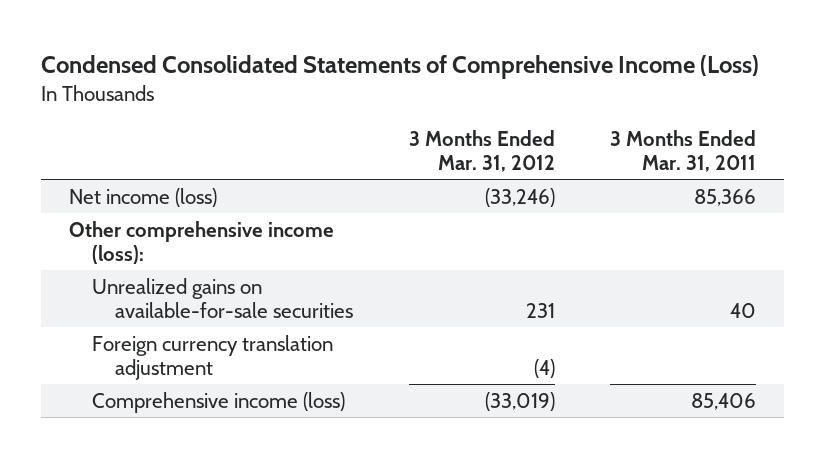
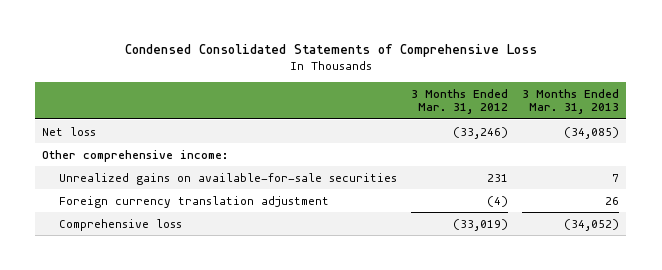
[40,54,759,79] Condensed Consolidated Statements of Comprehensive Income (Loss) -> [124,43,537,57] Condensed Consolidated Statements of Comprehensive Loss
[610,129,757,172] 3 Months Ended Mar. 31, 2011 -> none
none -> [522,88,620,115] 3 Months Ended Mar. 31, 2013
[68,187,217,207] Net income (loss) -> [42,126,97,136] Net loss
[68,220,334,264] Other comprehensive income (loss): -> [42,149,229,162] Other comprehensive income:
[91,391,345,413] Comprehensive income (loss) -> [58,218,182,231] Comprehensive loss

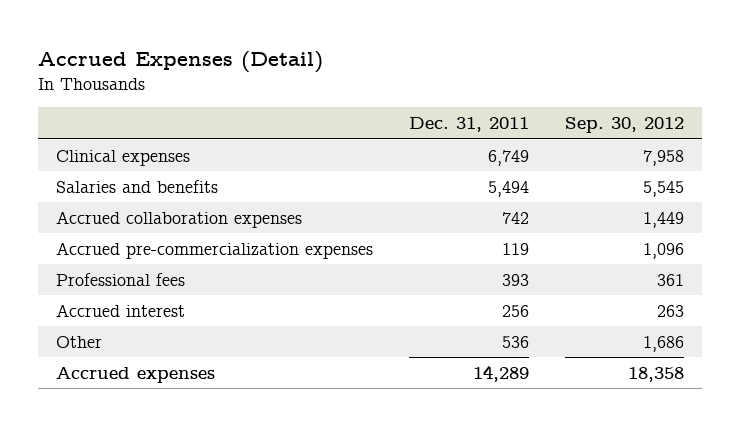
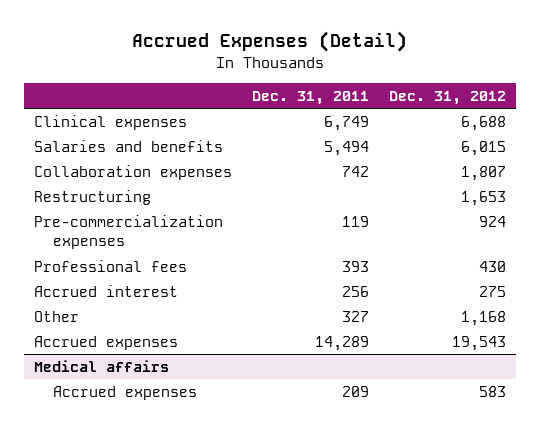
[565,117,685,134] Sep. 30, 2012 -> none
none -> [389,90,507,105] Dec. 31, 2012
[55,210,302,228] Accrued collaboration expenses -> [33,165,232,181] Collaboration expenses
none -> [33,190,151,206] Restructuring
[55,241,373,259] Accrued pre-commercialization expenses -> [33,215,223,250] Pre-commercialization expenses
[502,335,530,348] 536 -> [342,311,370,323] 327
none -> [33,360,169,373] Medical affairs
none -> [53,386,198,401] Accrued expenses

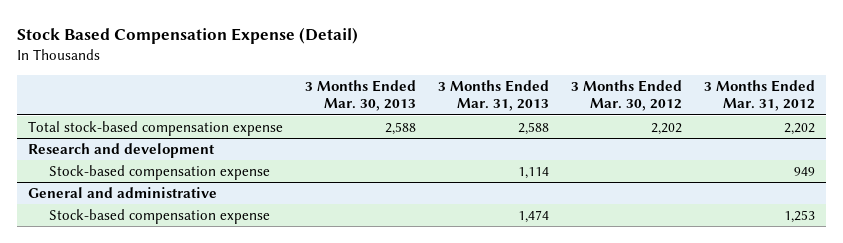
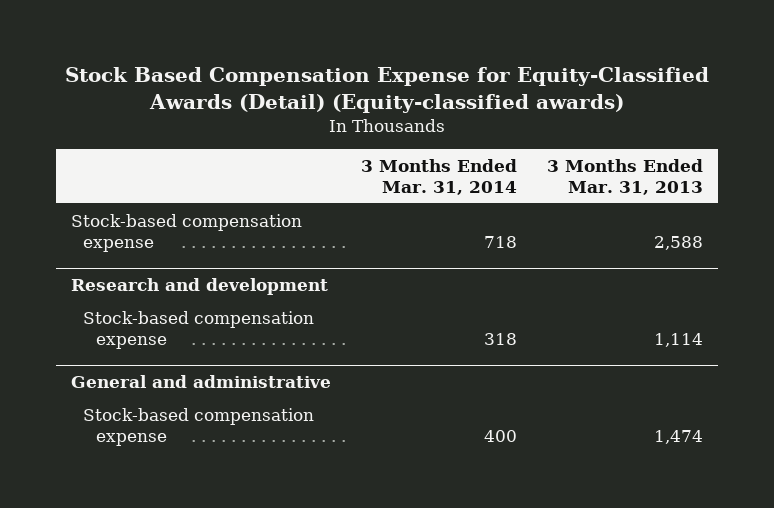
[17,27,359,45] Stock Based Compensation Expense (Detail) -> [65,67,710,113] Stock Based Compensation Expense for Equity-Classified Awards (Detail) (Equity-classified awards)
[304,80,416,112] 3 Months Ended Mar. 30, 2013 -> none
[570,80,682,112] 3 Months Ended Mar. 30, 2012 -> none
[703,80,815,112] 3 Months Ended Mar. 31, 2012 -> none
none -> [361,158,518,195] 3 Months Ended Mar. 31, 2014
[28,120,284,136] Total stock-based compensation expense -> [70,213,302,252] Stock-based compensation expense

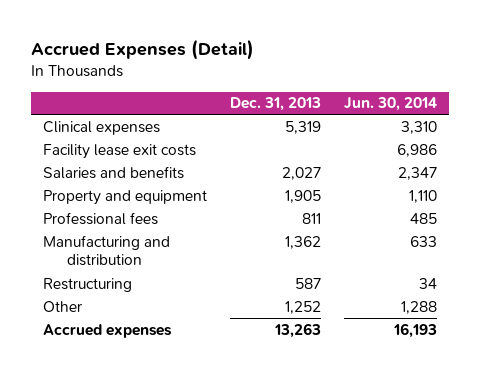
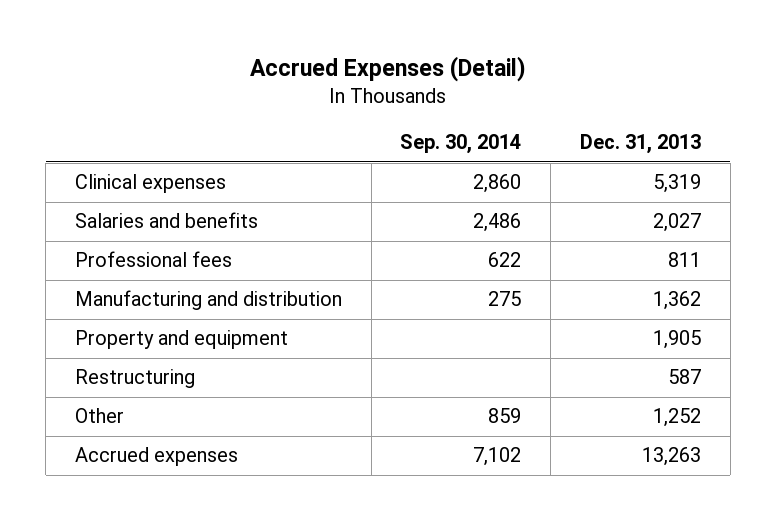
[343,97,437,112] Jun. 30, 2014 -> none
none -> [400,134,522,155] Sep. 30, 2014
[42,143,196,159] Facility lease exit costs -> none
[42,189,207,205] Property and equipment -> [74,330,288,350] Property and equipment

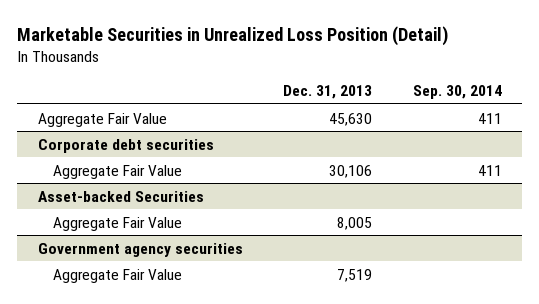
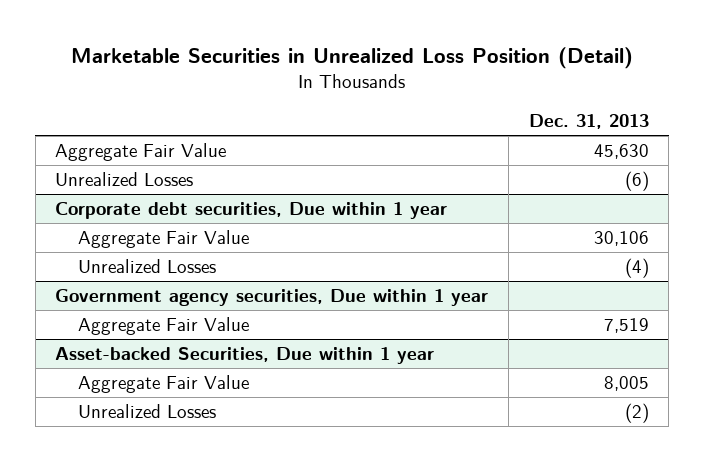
[412,85,502,100] Sep. 30, 2014 -> none
[37,138,214,153] Corporate debt securities -> none
none -> [55,171,194,186] Unrealized Losses
none -> [55,201,448,219] Corporate debt securities, Due within 1 year
[37,190,204,202] Asset-backed Securities -> none
[53,216,183,231] Aggregate Fair Value -> none
[37,242,243,257] Government agency securities -> none
none -> [77,258,216,273] Unrealized Losses
none -> [55,288,489,306] Government agency securities, Due within 1 year
none -> [55,346,435,364] Asset-backed Securities, Due within 1 year
none -> [77,374,249,393] Aggregate Fair Value
none -> [77,403,216,418] Unrealized Losses

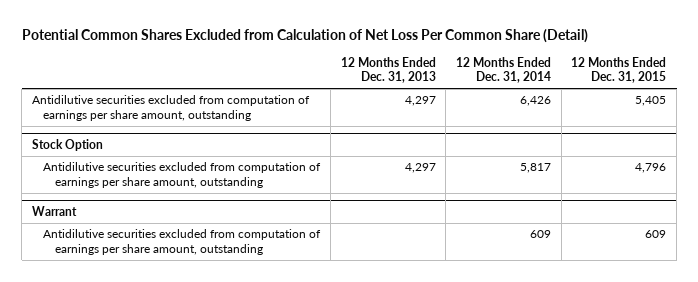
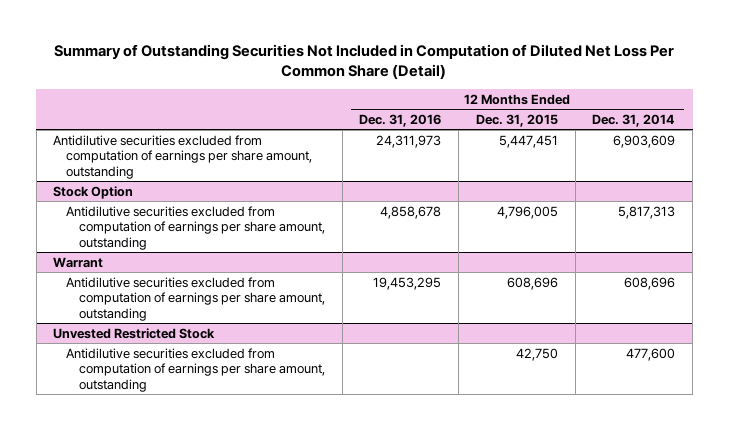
[21,28,588,43] Potential Common Shares Excluded from Calculation of Net Loss Per Common Share (Detail) -> [54,44,675,80] Summary of Outstanding Securities Not Included in Computation of Diluted Net Loss Per Common Share (Detail)
[340,56,436,84] 12 Months Ended Dec. 31, 2013 -> none
none -> [359,113,442,127] Dec. 31, 2016
[519,96,551,107] 6,426 -> [613,134,676,148] 6,903,609
[635,96,667,107] 5,405 -> [498,134,558,148] 5,447,451
[519,163,551,174] 5,817 -> [618,205,676,219] 5,817,313
[635,163,667,174] 4,796 -> [496,205,558,219] 4,796,005
[529,230,551,239] 609 -> [624,276,676,290] 608,696
[645,230,667,239] 609 -> [506,276,558,290] 608,696
none -> [53,327,216,339] Unvested Restricted Stock
none -> [66,347,325,392] Antidilutive securities excluded from computation of earnings per share amount, outstanding

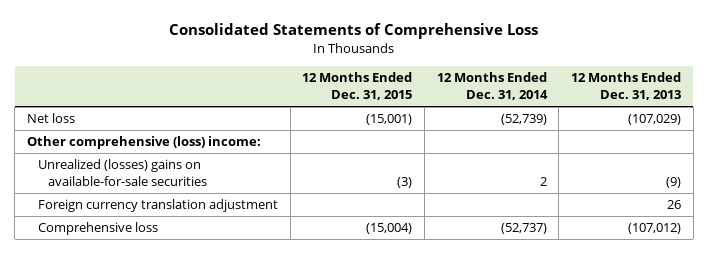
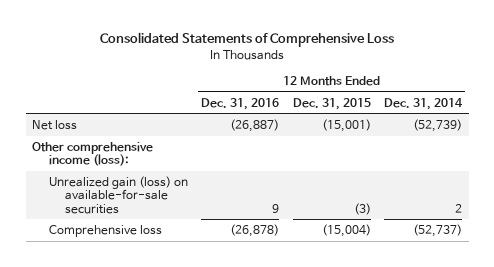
[571,72,682,101] 12 Months Ended Dec. 31, 2013 -> none
none -> [201,97,280,110] Dec. 31, 2016
[37,199,278,213] Foreign currency translation adjustment -> none
[27,136,262,150] Other comprehensive (loss) income: -> [32,141,154,167] Other comprehensive income (loss):
[37,159,208,187] Unrealized (losses) gains on available-for-sale securities -> [48,175,188,214] Unrealized gain (loss) on available-for-sale securities

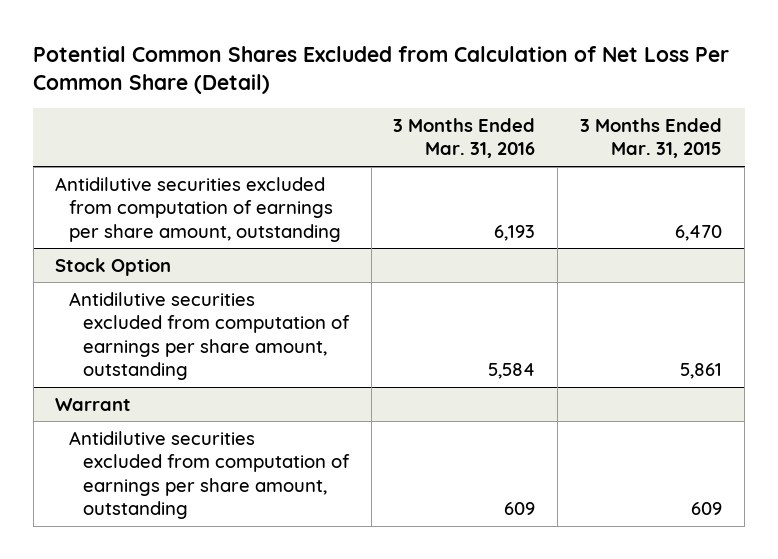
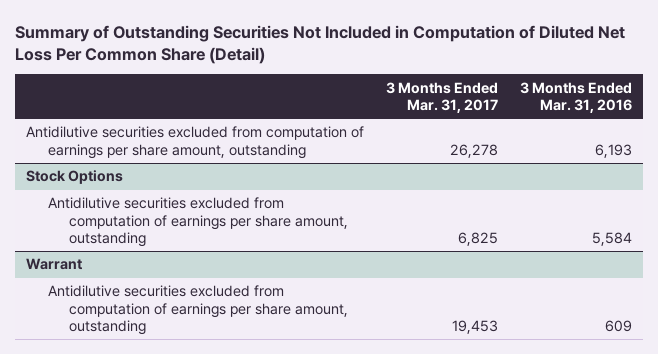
[33,45,730,94] Potential Common Shares Excluded from Calculation of Net Loss Per Common Share (Detail) -> [15,24,626,65] Summary of Outstanding Securities Not Included in Computation of Diluted Net Loss Per Common Share (Detail)
[580,117,723,159] 3 Months Ended Mar. 31, 2015 -> none
none -> [386,81,499,114] 3 Months Ended Mar. 31, 2017
[55,257,172,276] Stock Option -> [26,170,124,185] Stock Options

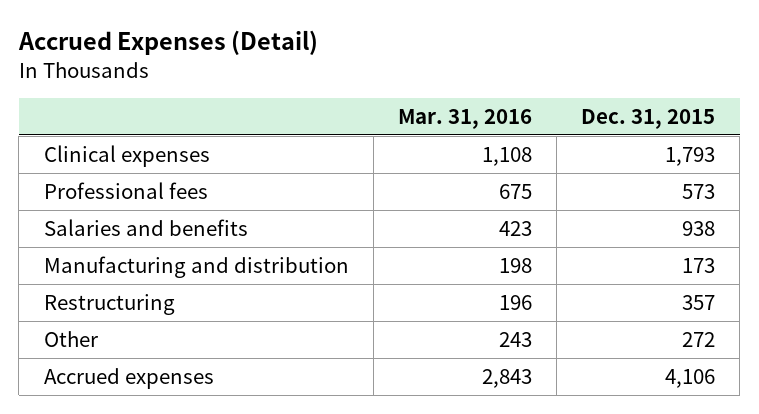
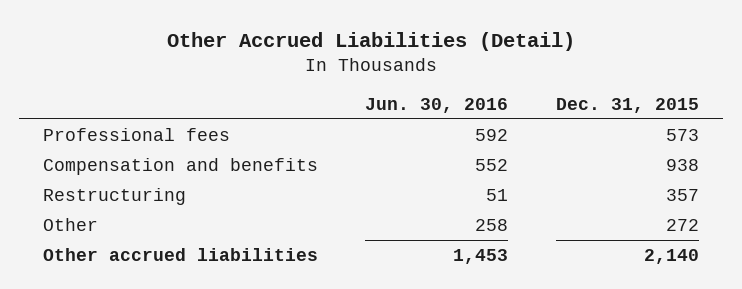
[17,30,318,56] Accrued Expenses (Detail) -> [166,31,575,51] Other Accrued Liabilities (Detail)
[397,108,532,129] Mar. 31, 2016 -> none
none -> [365,97,509,113] Jun. 30, 2016
[43,144,210,167] Clinical expenses -> none
[43,255,349,278] Manufacturing and distribution -> none
[43,218,248,236] Salaries and benefits -> [42,157,318,175] Compensation and benefits
[43,367,214,389] Accrued expenses -> none
none -> [42,247,318,261] Other accrued liabilities

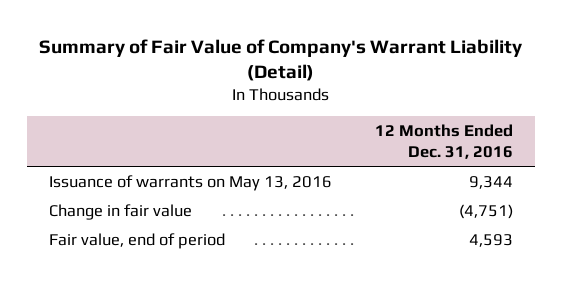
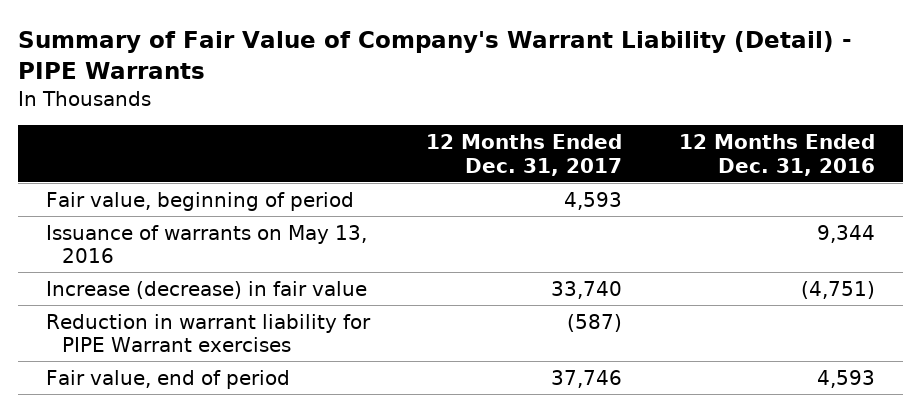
[39,38,523,81] Summary of Fair Value of Company's Warrant Liability (Detail) -> [17,31,852,79] Summary of Fair Value of Company's Warrant Liability (Detail) - PIPE Warrants
none -> [426,134,623,176] 12 Months Ended Dec. 31, 2017
none -> [45,191,354,211] Fair value, beginning of period
[48,203,192,220] Change in fair value -> [45,280,367,299] Increase (decrease) in fair value
none -> [45,313,371,353] Reduction in warrant liability for PIPE Warrant exercises

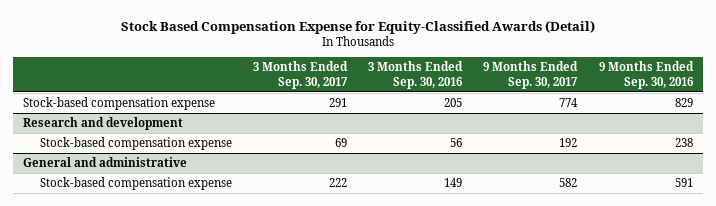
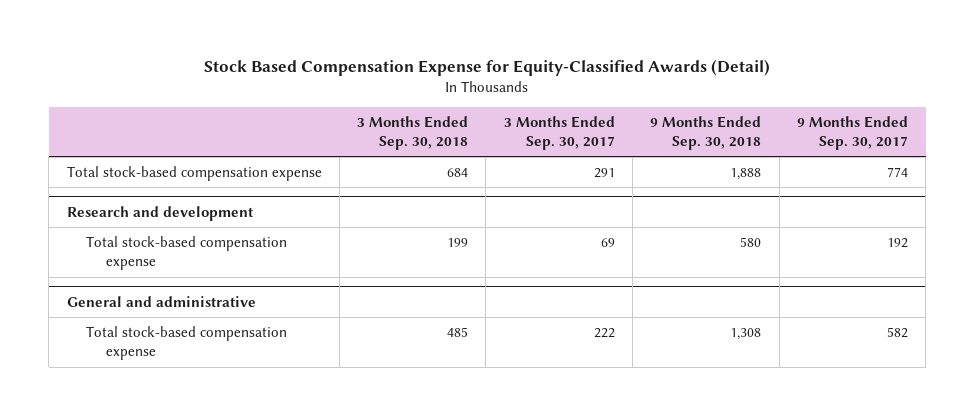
[368,61,464,90] 3 Months Ended Sep. 30, 2016 -> none
[598,61,694,90] 9 Months Ended Sep. 30, 2016 -> none
none -> [357,115,469,151] 3 Months Ended Sep. 30, 2018
none -> [650,115,762,151] 9 Months Ended Sep. 30, 2018
[23,97,216,111] Stock-based compensation expense -> [66,166,322,182] Total stock-based compensation expense
[39,137,232,151] Stock-based compensation expense -> [86,236,288,271] Total stock-based compensation expense
[39,177,232,191] Stock-based compensation expense -> [86,326,288,361] Total stock-based compensation expense

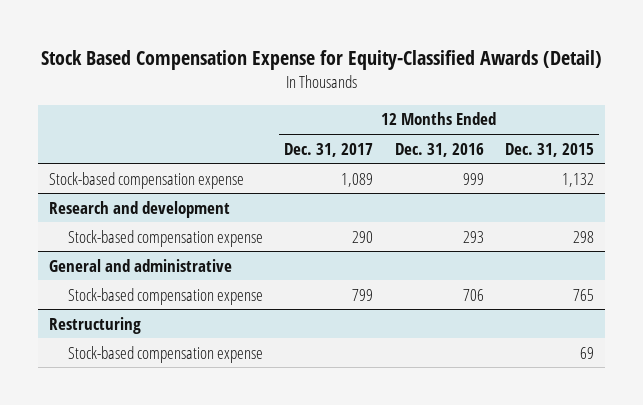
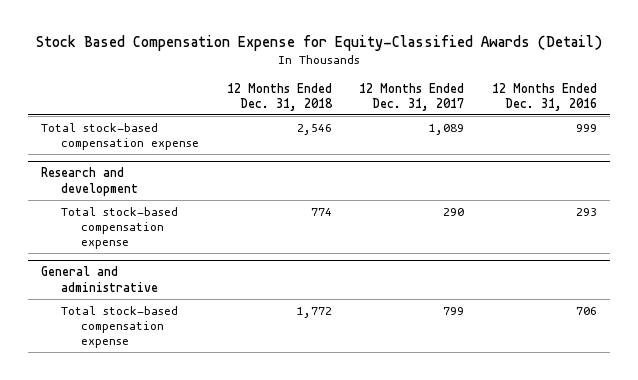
[505,142,595,157] Dec. 31, 2015 -> none
none -> [226,82,333,111] 12 Months Ended Dec. 31, 2018
[49,171,245,189] Stock-based compensation expense -> [41,122,200,150] Total stock-based compensation expense
[67,229,263,247] Stock-based compensation expense -> [61,206,179,250] Total stock-based compensation expense
[49,316,142,334] Restructuring -> none
[67,345,263,363] Stock-based compensation expense -> none
[67,287,263,305] Stock-based compensation expense -> [61,305,179,349] Total stock-based compensation expense

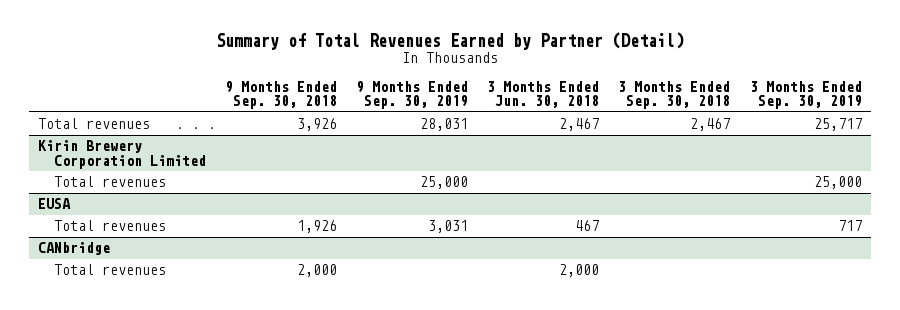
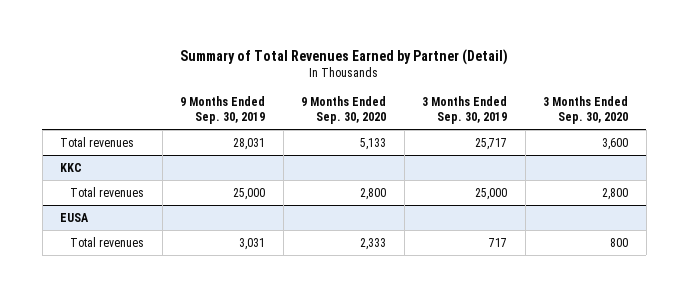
[225,80,338,110] 9 Months Ended Sep. 30, 2018 -> none
[487,80,600,109] 3 Months Ended Jun. 30, 2018 -> none
[618,80,731,110] 3 Months Ended Sep. 30, 2018 -> none
none -> [301,96,387,125] 9 Months Ended Sep. 30, 2020
none -> [543,96,629,125] 3 Months Ended Sep. 30, 2020
[38,140,207,169] Kirin Brewery Corporation Limited -> [60,162,83,172] KKC
[38,242,111,256] CANbridge -> none
[54,264,167,276] Total revenues -> none

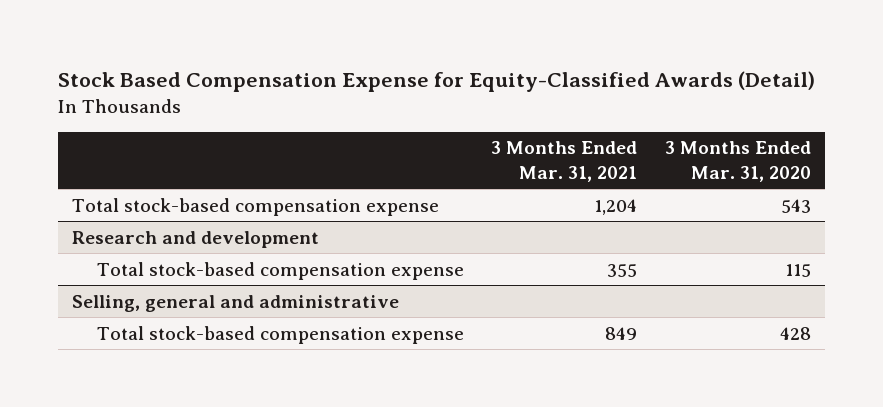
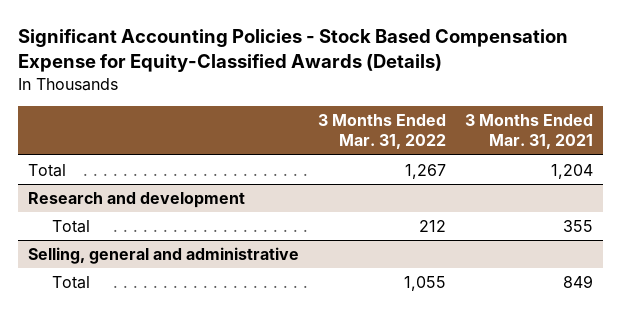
[58,71,816,93] Stock Based Compensation Expense for Equity-Classified Awards (Detail) -> [18,28,569,72] Significant Accounting Policies - Stock Based Compensation Expense for Equity-Classified Awards (Details)
[665,141,812,182] 3 Months Ended Mar. 31, 2020 -> none
none -> [317,113,446,150] 3 Months Ended Mar. 31, 2022
[71,197,439,216] Total stock-based compensation expense -> [27,164,66,178] Total
[96,261,464,280] Total stock-based compensation expense -> [51,220,90,234] Total
[96,325,464,344] Total stock-based compensation expense -> [51,276,90,290] Total

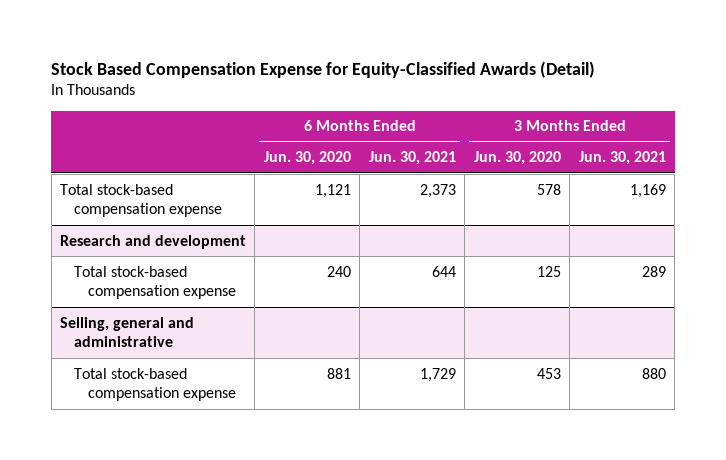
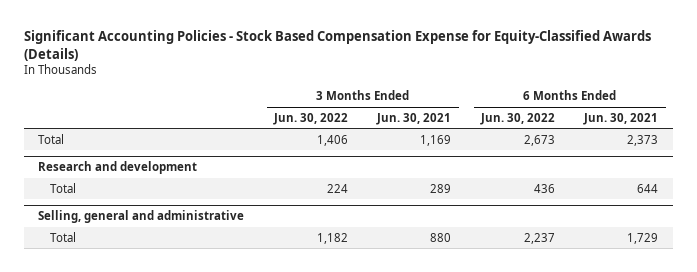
[51,60,596,78] Stock Based Compensation Expense for Equity-Classified Awards (Detail) -> [23,30,651,61] Significant Accounting Policies - Stock Based Compensation Expense for Equity-Classified Awards (Details)
[263,151,351,166] Jun. 30, 2020 -> none
[473,151,561,166] Jun. 30, 2020 -> none
none -> [272,112,348,125] Jun. 30, 2022
none -> [479,112,555,125] Jun. 30, 2022
[60,183,222,217] Total stock-based compensation expense -> [38,133,65,144] Total
[73,265,236,299] Total stock-based compensation expense -> [50,182,77,193] Total
[73,367,236,401] Total stock-based compensation expense -> [50,231,77,242] Total

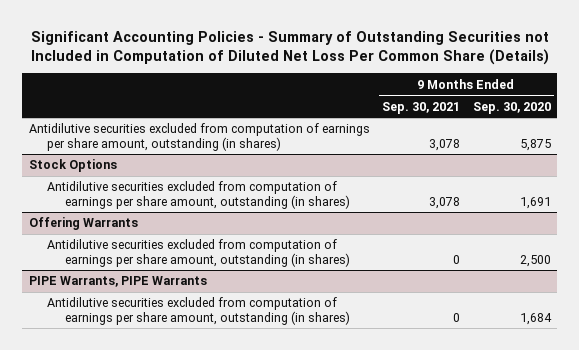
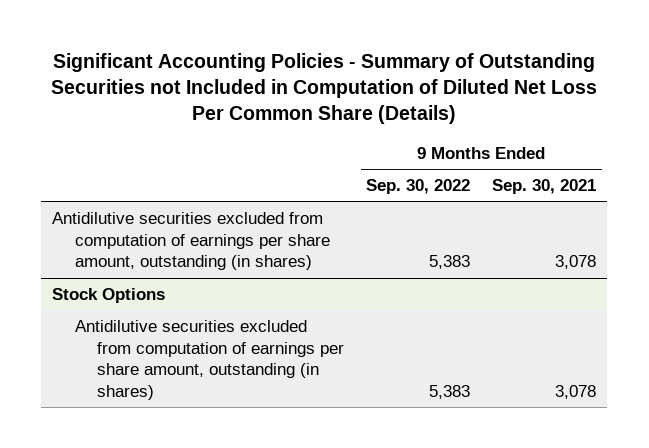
[472,101,551,114] Sep. 30, 2020 -> none
none -> [366,179,471,195] Sep. 30, 2022
[28,217,138,231] Offering Warrants -> none
[46,239,350,267] Antidilutive securities excluded from computation of earnings per share amount, outstanding (in shares) -> none
[28,276,207,288] PIPE Warrants, PIPE Warrants -> none
[46,297,350,325] Antidilutive securities excluded from computation of earnings per share amount, outstanding (in shares) -> none

